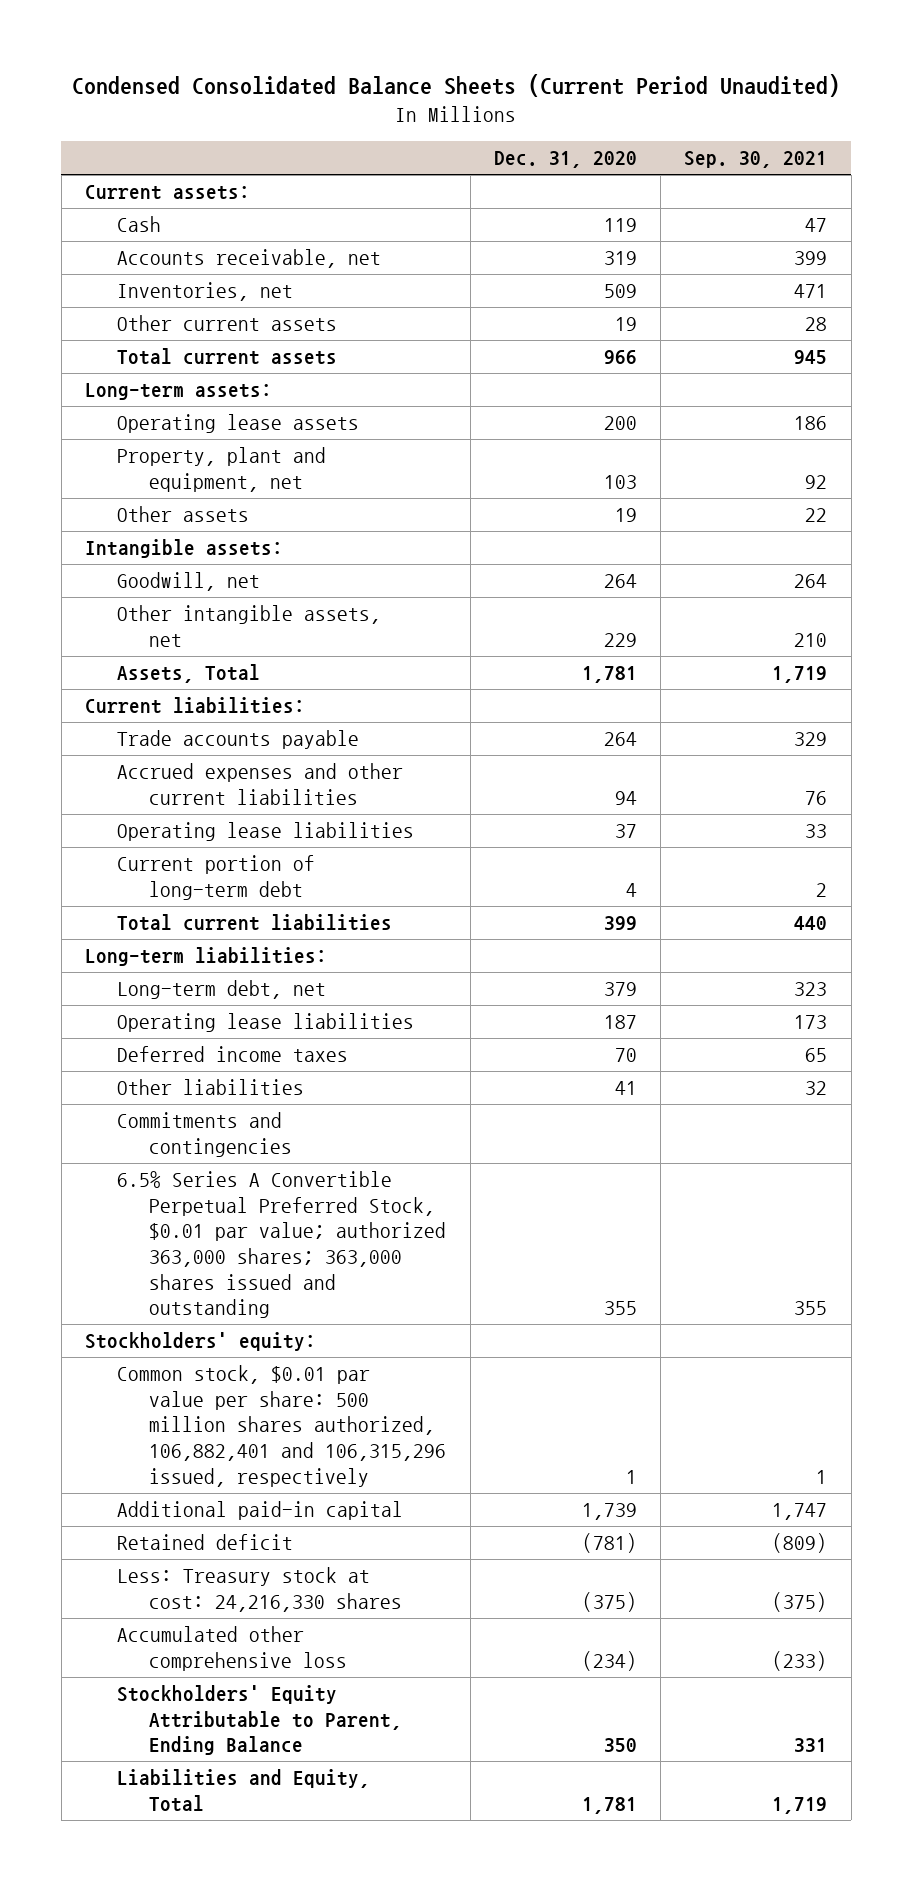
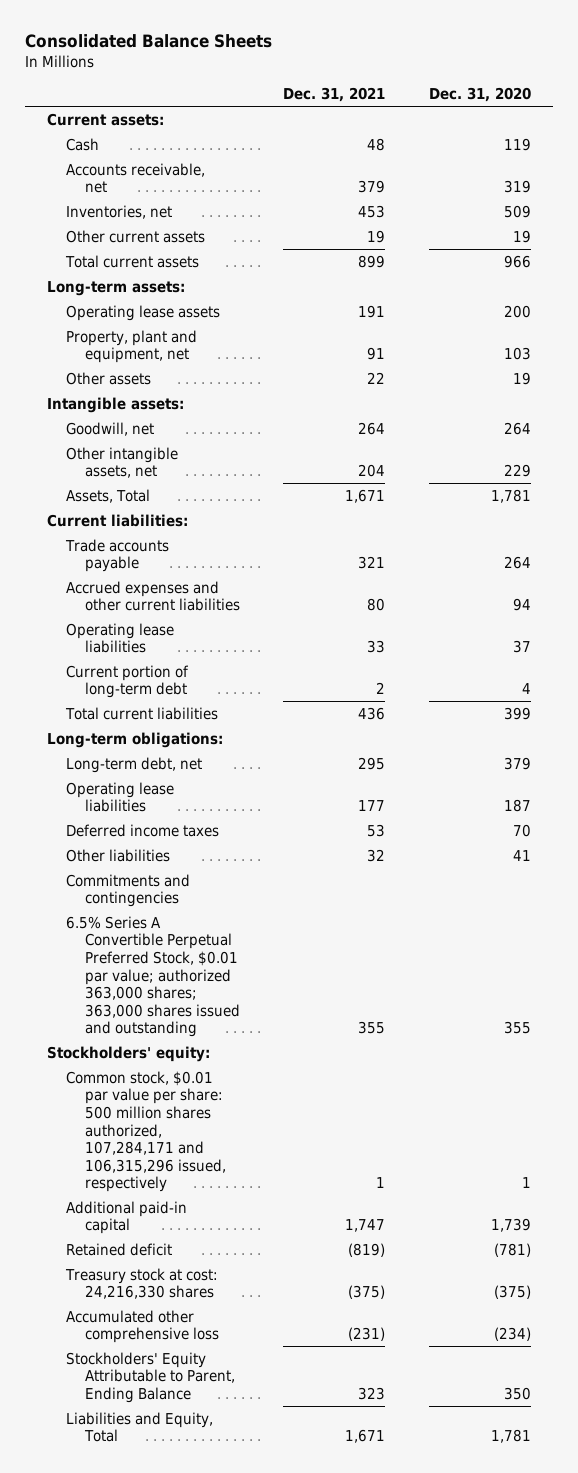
[72,73,841,97] Condensed Consolidated Balance Sheets (Current Period Unaudited) -> [24,34,272,49] Consolidated Balance Sheets
[684,151,828,169] Sep. 30, 2021 -> none
none -> [283,87,386,103] Dec. 31, 2021
[84,947,327,967] Long-term liabilities: -> [46,731,223,748] Long-term obligations:
[117,1365,447,1487] Common stock, $0.01 par value per share: 500 million shares authorized, 106,882,401 and 106,315,296 issued, respectively -> [65,1070,226,1193] Common stock, $0.01 par value per share: 500 million shares authorized, 107,284,171 and 106,315,296 issued, respectively
[117,1567,403,1612] Less: Treasury stock at cost: 24,216,330 shares -> [64,1267,218,1300] Treasury stock at cost: 24,216,330 shares

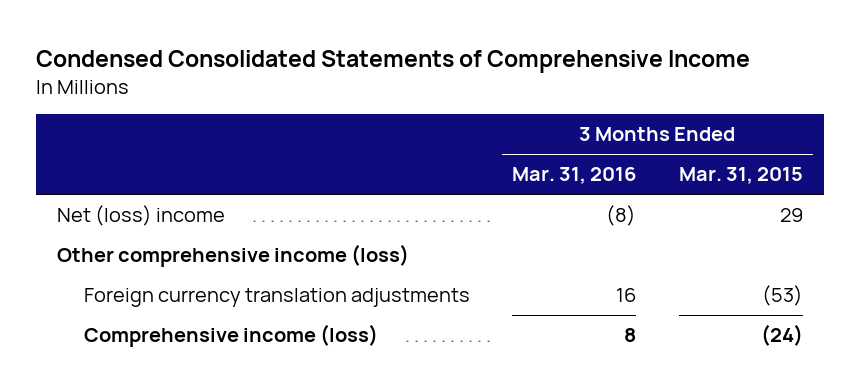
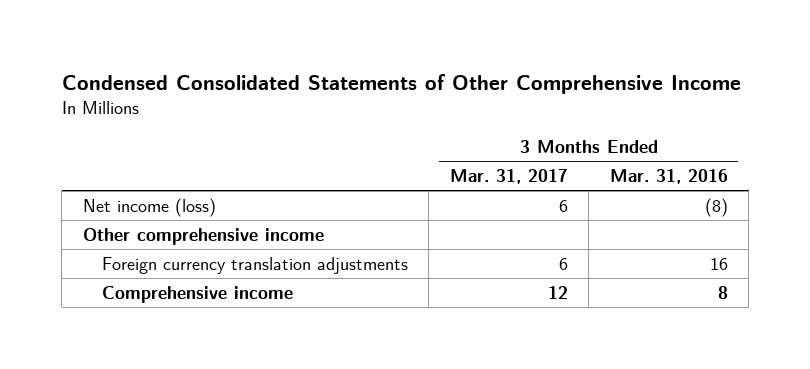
[35,49,750,73] Condensed Consolidated Statements of Comprehensive Income -> [61,73,741,94] Condensed Consolidated Statements of Other Comprehensive Income
[678,167,803,185] Mar. 31, 2015 -> none
none -> [449,169,568,185] Mar. 31, 2017
[56,205,225,227] Net (loss) income -> [82,197,216,217] Net income (loss)
[56,244,409,268] Other comprehensive income (loss) -> [82,227,324,245] Other comprehensive income
[84,324,379,348] Comprehensive income (loss) -> [101,285,293,303] Comprehensive income

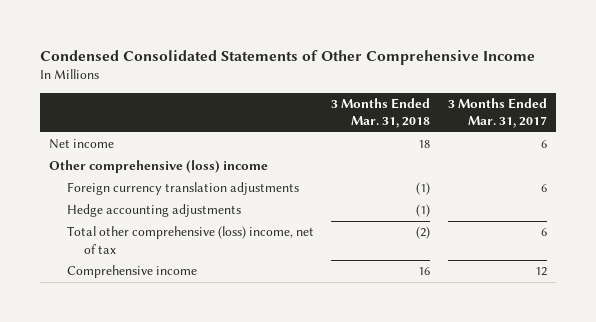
[609,169,728,185] Mar. 31, 2016 -> none
none -> [331,97,431,129] 3 Months Ended Mar. 31, 2018
[82,197,216,217] Net income (loss) -> [48,139,114,150] Net income
[82,227,324,245] Other comprehensive income -> [48,160,268,174] Other comprehensive (loss) income
none -> [66,204,241,218] Hedge accounting adjustments
none -> [66,226,314,254] Total other comprehensive (loss) income, net of tax

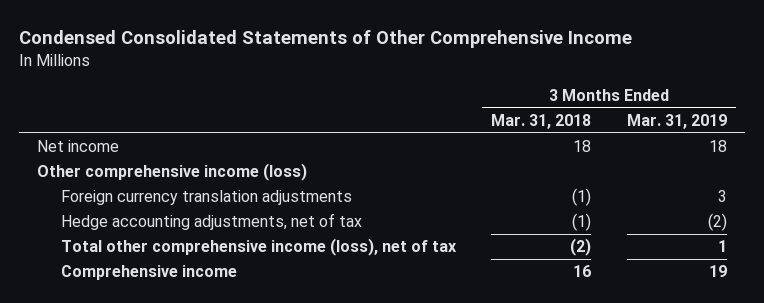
[448,97,548,129] 3 Months Ended Mar. 31, 2017 -> none
none -> [627,114,728,130] Mar. 31, 2019
[48,160,268,174] Other comprehensive (loss) income -> [36,163,307,182] Other comprehensive income (loss)
[66,204,241,218] Hedge accounting adjustments -> [60,213,362,231] Hedge accounting adjustments, net of tax
[66,226,314,254] Total other comprehensive (loss) income, net of tax -> [60,238,457,257] Total other comprehensive income (loss), net of tax

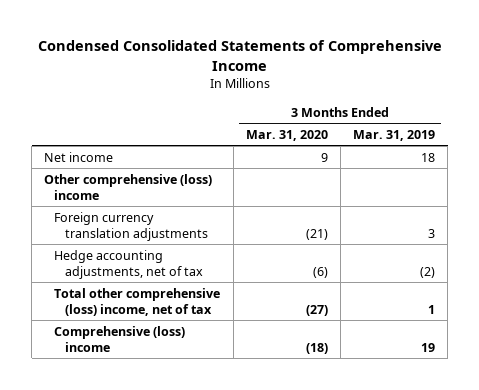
[19,30,633,49] Condensed Consolidated Statements of Other Comprehensive Income -> [37,40,442,72] Condensed Consolidated Statements of Comprehensive Income
[491,114,592,130] Mar. 31, 2018 -> none
none -> [245,129,328,141] Mar. 31, 2020
[36,163,307,182] Other comprehensive income (loss) -> [44,173,213,200] Other comprehensive (loss) income
[60,238,457,257] Total other comprehensive income (loss), net of tax -> [54,287,221,316] Total other comprehensive (loss) income, net of tax
[60,265,237,281] Comprehensive income -> [54,325,186,352] Comprehensive (loss) income

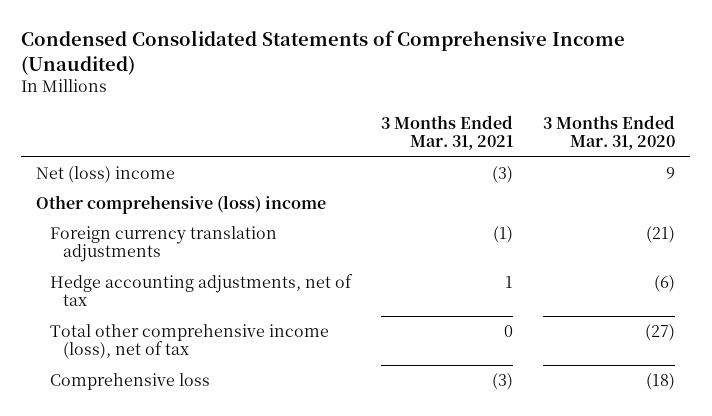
[37,40,442,72] Condensed Consolidated Statements of Comprehensive Income -> [21,29,626,75] Condensed Consolidated Statements of Comprehensive Income (Unaudited)
[353,129,436,141] Mar. 31, 2019 -> none
none -> [380,114,513,151] 3 Months Ended Mar. 31, 2021
[44,151,114,162] Net income -> [36,165,176,183] Net (loss) income
[54,287,221,316] Total other comprehensive (loss) income, net of tax -> [49,323,329,360] Total other comprehensive income (loss), net of tax
[54,325,186,352] Comprehensive (loss) income -> [49,372,210,390] Comprehensive loss

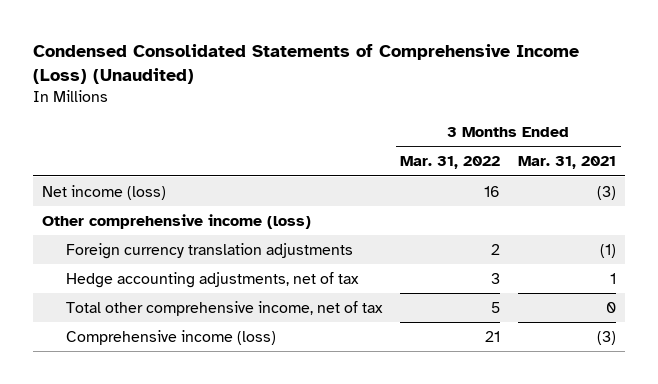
[21,29,626,75] Condensed Consolidated Statements of Comprehensive Income (Unaudited) -> [32,43,579,84] Condensed Consolidated Statements of Comprehensive Income (Loss) (Unaudited)
[543,114,676,151] 3 Months Ended Mar. 31, 2020 -> none
none -> [400,156,501,170] Mar. 31, 2022
[36,165,176,183] Net (loss) income -> [41,184,166,200] Net income (loss)
[36,194,327,214] Other comprehensive (loss) income -> [41,213,311,229] Other comprehensive income (loss)
[49,323,329,360] Total other comprehensive income (loss), net of tax -> [66,300,384,316] Total other comprehensive income, net of tax
[49,372,210,390] Comprehensive loss -> [66,329,277,345] Comprehensive income (loss)

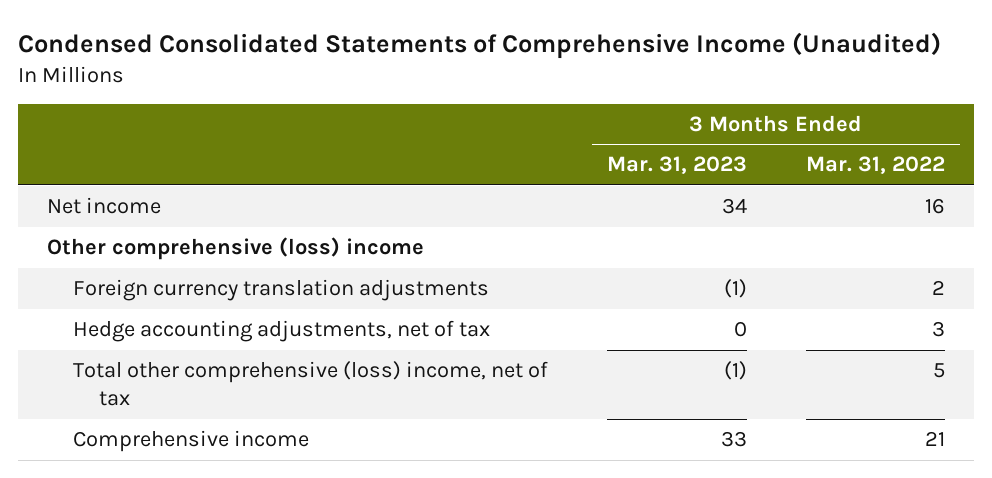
[32,43,579,84] Condensed Consolidated Statements of Comprehensive Income (Loss) (Unaudited) -> [17,31,941,59] Condensed Consolidated Statements of Comprehensive Income (Unaudited)
[518,156,617,170] Mar. 31, 2021 -> none
none -> [607,156,748,175] Mar. 31, 2023
[41,184,166,200] Net income (loss) -> [47,197,162,215] Net income
[41,213,311,229] Other comprehensive income (loss) -> [47,237,425,261] Other comprehensive (loss) income
[66,300,384,316] Total other comprehensive income, net of tax -> [73,361,549,407] Total other comprehensive (loss) income, net of tax
[66,329,277,345] Comprehensive income (loss) -> [73,430,310,453] Comprehensive income

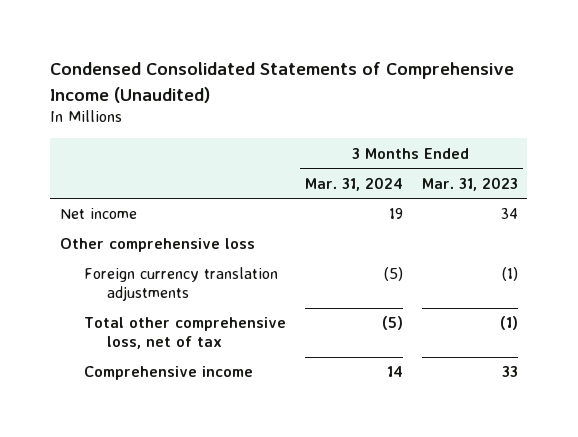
[806,156,946,175] Mar. 31, 2022 -> none
none -> [304,176,403,191] Mar. 31, 2024
[47,237,425,261] Other comprehensive (loss) income -> [60,238,256,253] Other comprehensive loss
[73,320,491,343] Hedge accounting adjustments, net of tax -> none
[73,361,549,407] Total other comprehensive (loss) income, net of tax -> [83,317,286,350] Total other comprehensive loss, net of tax

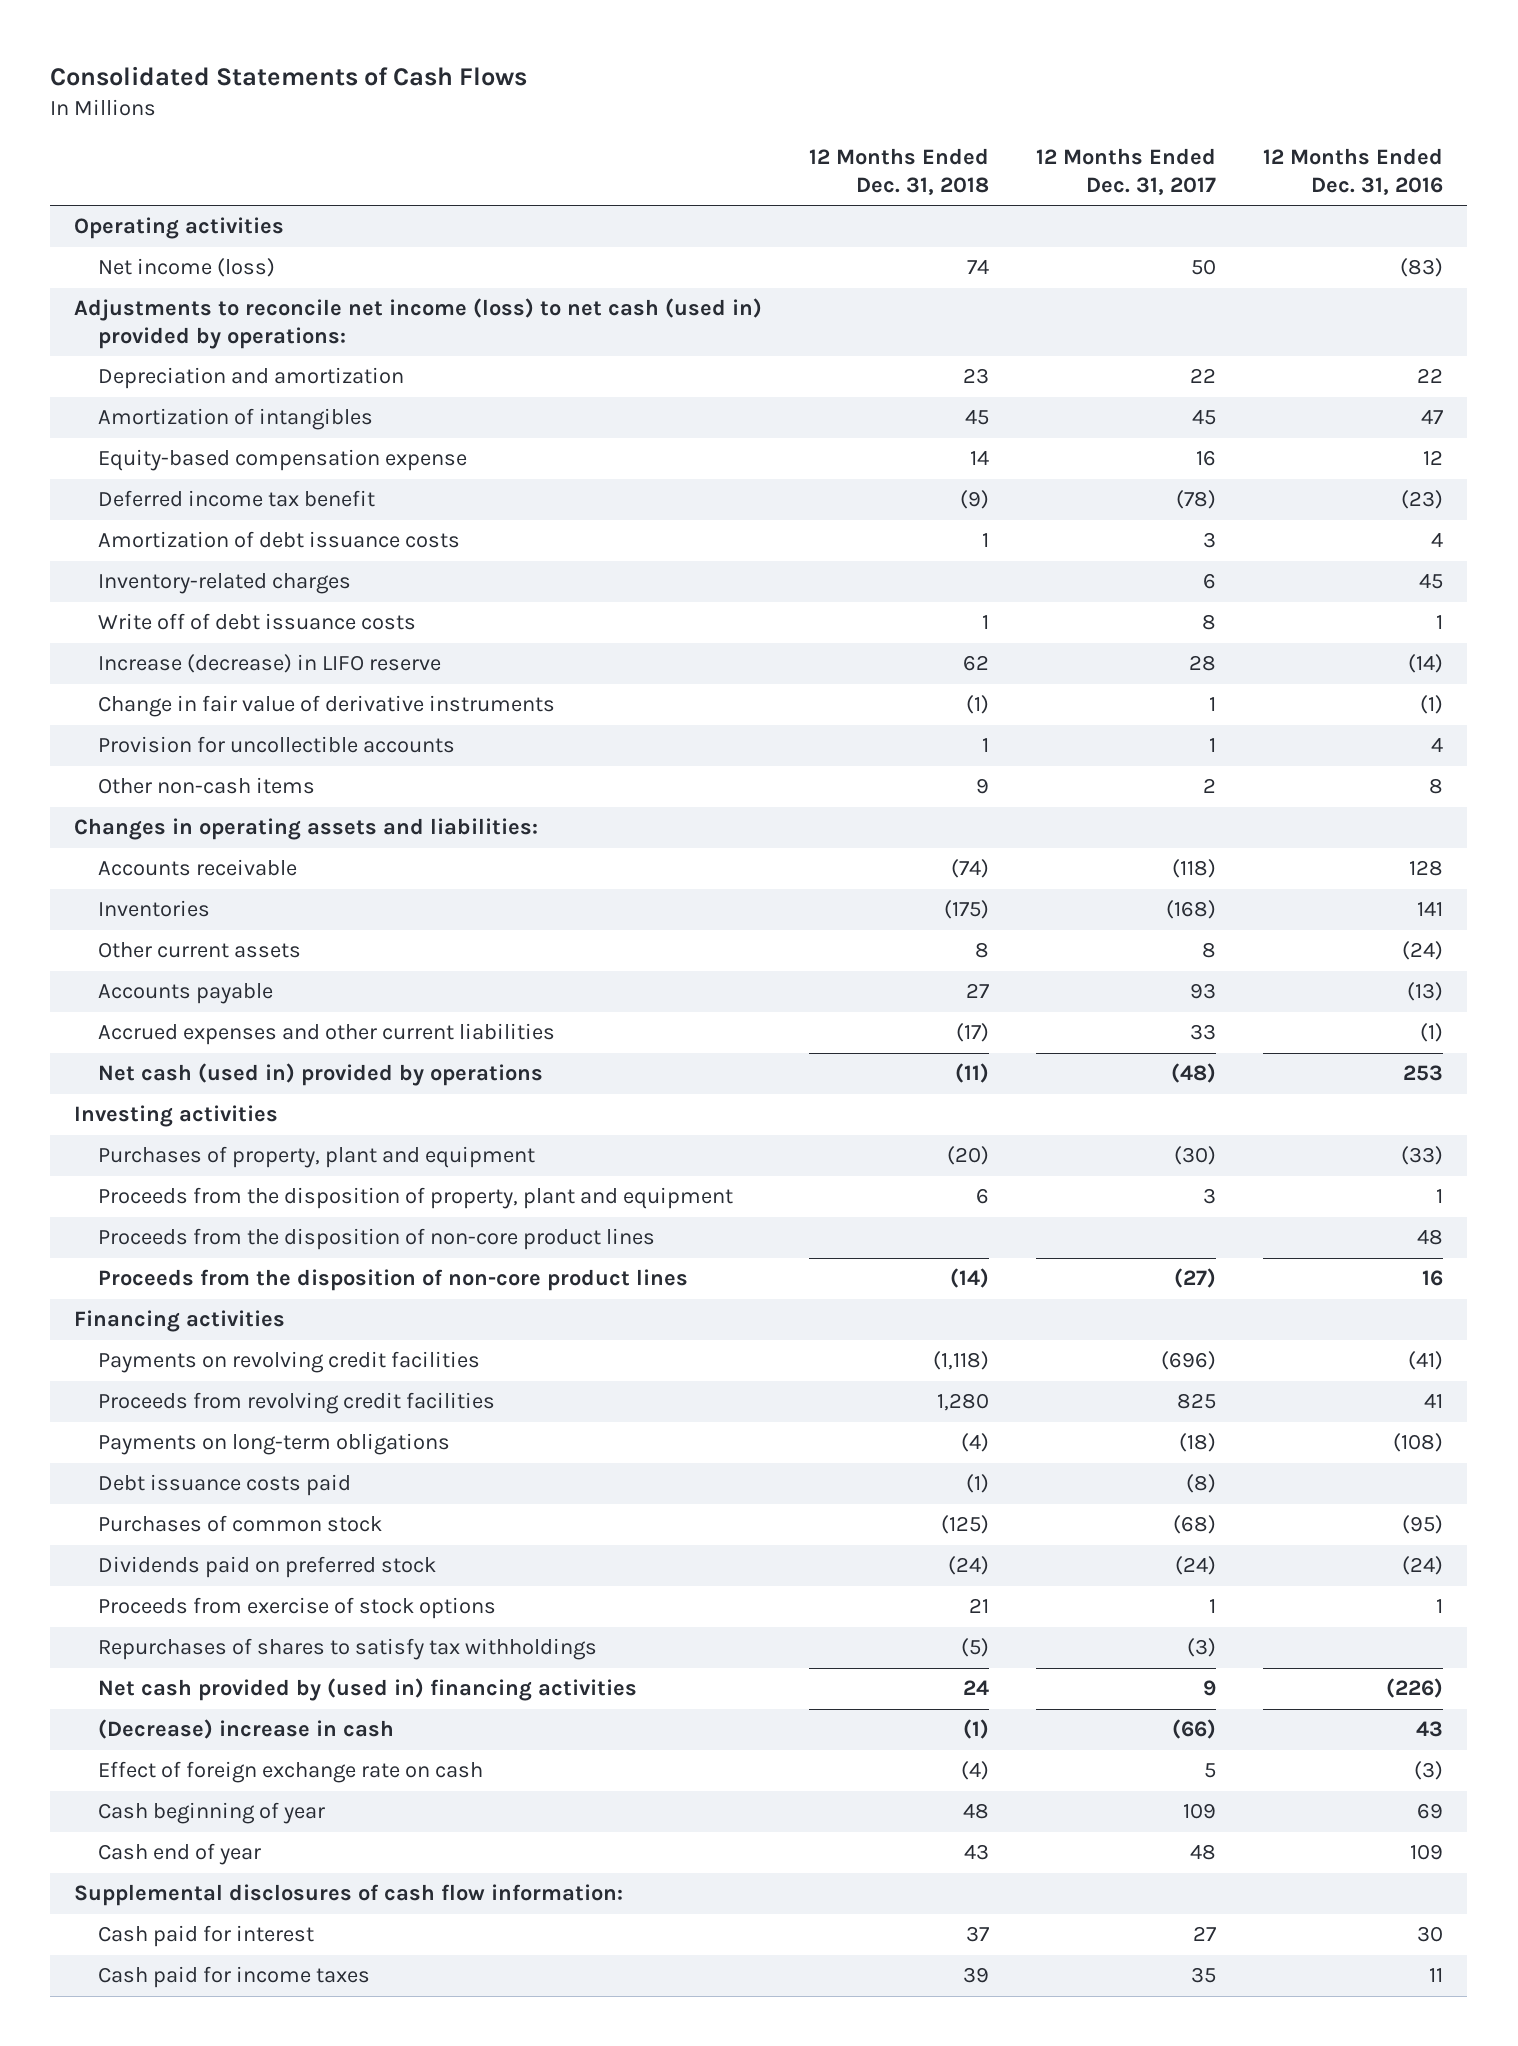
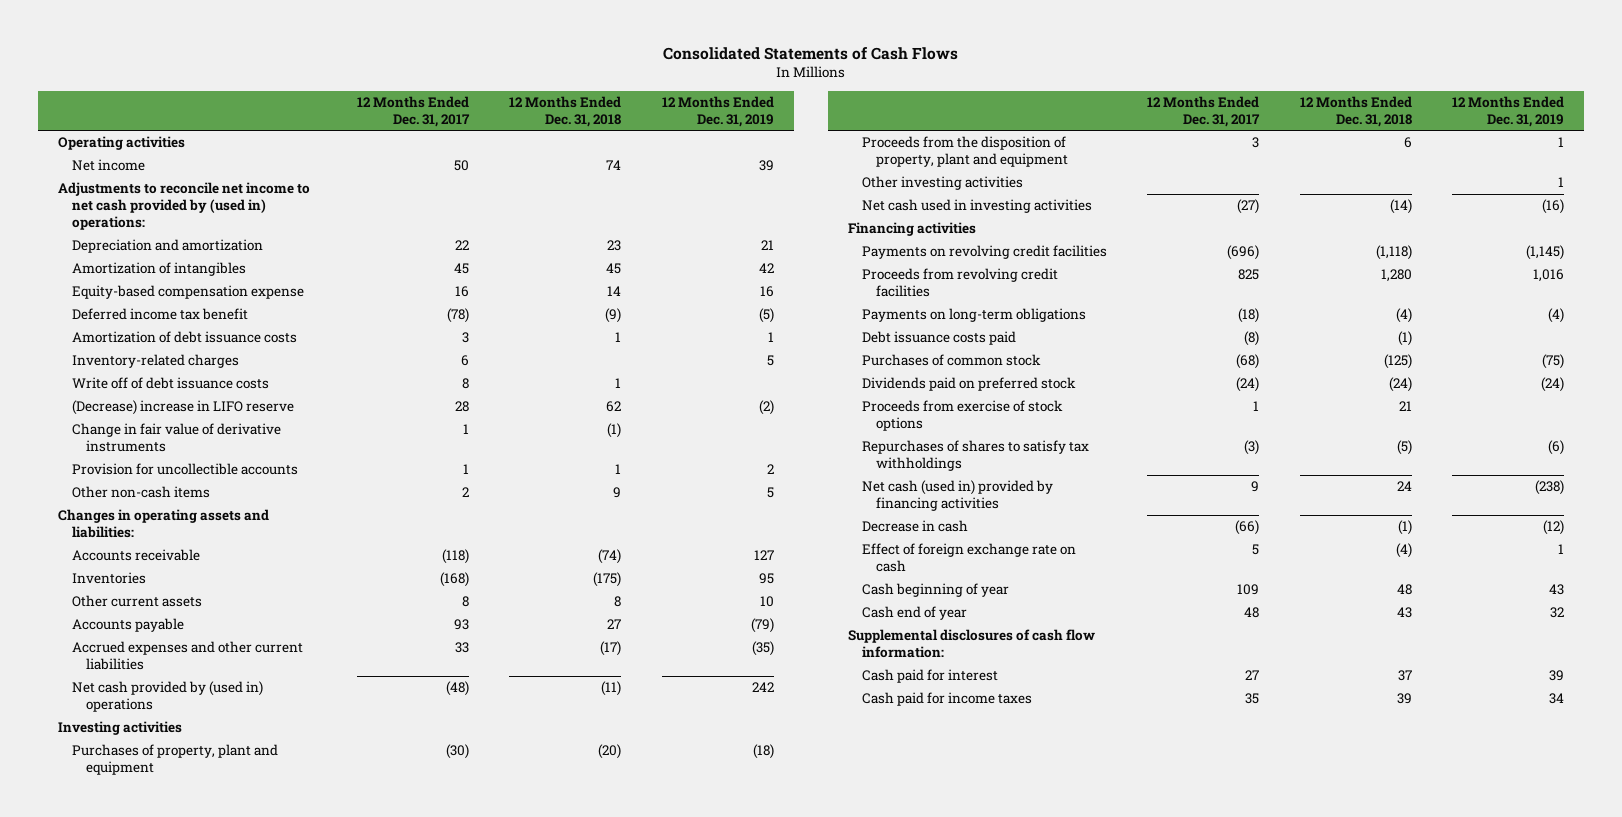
[1263,148,1444,195] 12 Months Ended Dec. 31, 2016 -> none
none -> [661,96,774,127] 12 Months Ended Dec. 31, 2019
[98,258,276,278] Net income (loss) -> [71,159,145,172] Net income
[74,298,763,349] Adjustments to reconcile net income (loss) to net cash (used in) provided by operations: -> [57,182,310,230] Adjustments to reconcile net income to net cash provided by (used in) operations:
[98,654,442,674] Increase (decrease) in LIFO reserve -> [71,400,294,416] (Decrease) increase in LIFO reserve
[98,1063,544,1087] Net cash (used in) provided by operations -> [71,681,263,713] Net cash provided by (used in) operations
[98,1228,656,1251] Proceeds from the disposition of non-core product lines -> none
none -> [861,176,1023,191] Other investing activities
[98,1269,689,1292] Proceeds from the disposition of non-core product lines -> [861,199,1092,214] Net cash used in investing activities
[98,1678,638,1702] Net cash provided by (used in) financing activities -> [861,480,1053,512] Net cash (used in) provided by financing activities
[98,1719,395,1740] (Decrease) increase in cash -> [861,520,968,533] Decrease in cash

